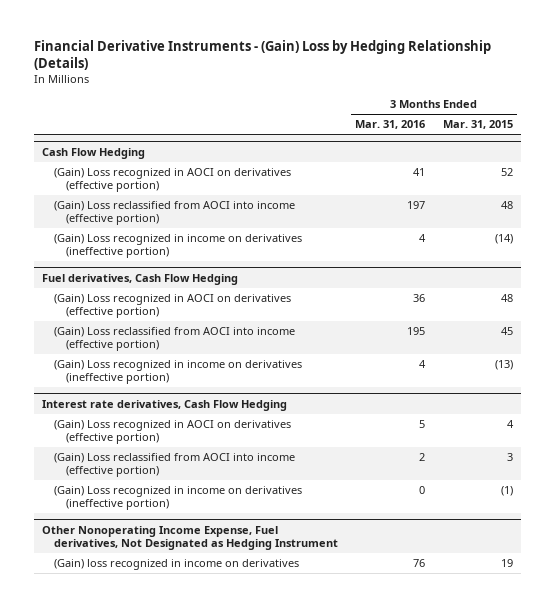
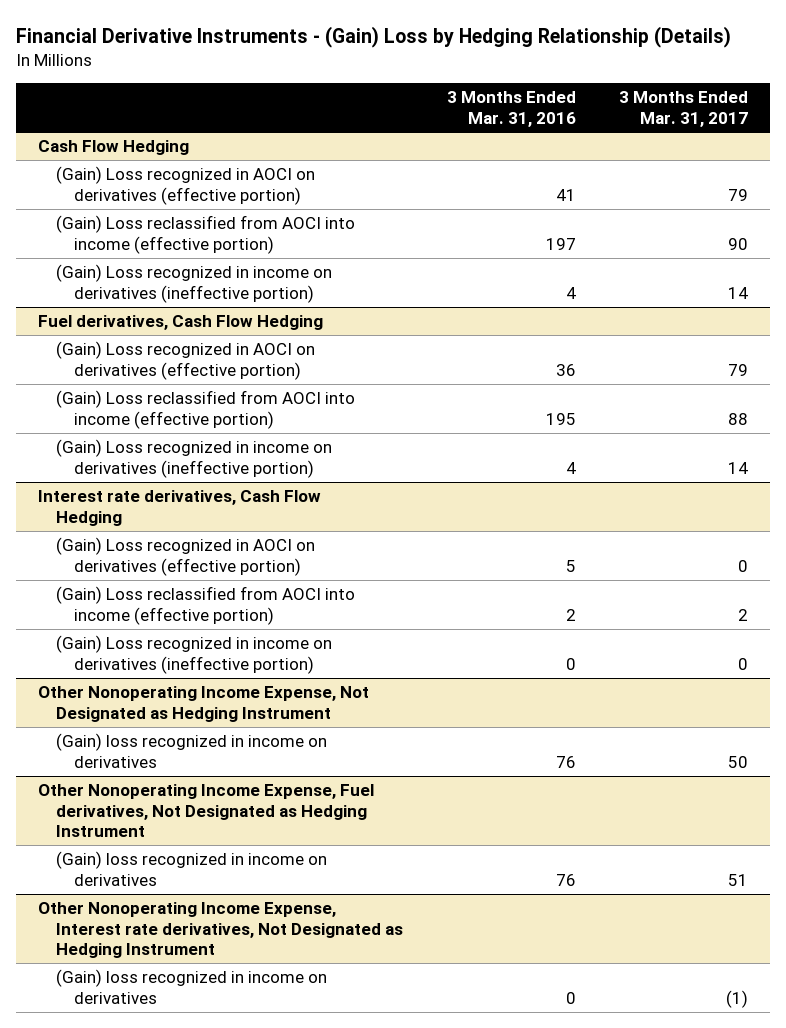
[442,120,513,130] Mar. 31, 2015 -> none
none -> [619,90,749,127] 3 Months Ended Mar. 31, 2017
none -> [37,686,369,722] Other Nonoperating Income Expense, Not Designated as Hedging Instrument
none -> [55,733,327,768] (Gain) loss recognized in income on derivatives
none -> [37,902,403,959] Other Nonoperating Income Expense, Interest rate derivatives, Not Designated as Hedging Instrument
none -> [55,969,327,1004] (Gain) loss recognized in income on derivatives

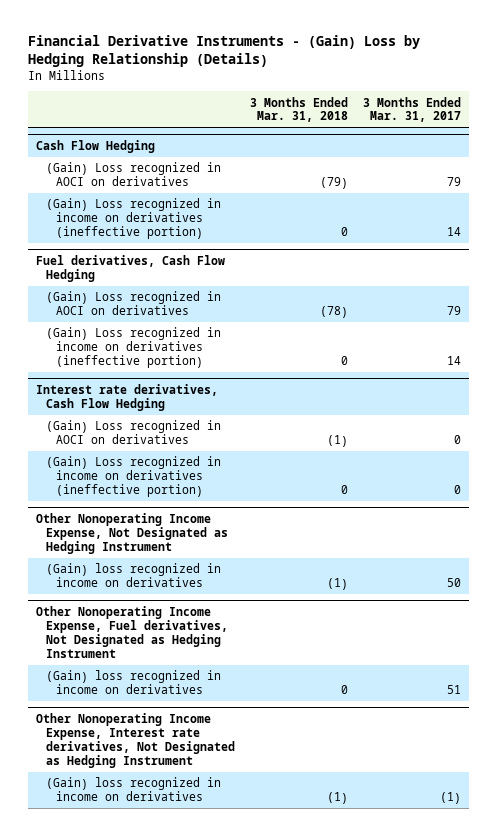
[446,90,576,127] 3 Months Ended Mar. 31, 2016 -> none
none -> [250,96,349,123] 3 Months Ended Mar. 31, 2018
[55,215,355,254] (Gain) Loss reclassified from AOCI into income (effective portion) -> none
[55,166,315,205] (Gain) Loss recognized in AOCI on derivatives (effective portion) -> [46,162,222,187] (Gain) Loss recognized in AOCI on derivatives
[55,390,355,429] (Gain) Loss reclassified from AOCI into income (effective portion) -> none
[55,341,315,380] (Gain) Loss recognized in AOCI on derivatives (effective portion) -> [46,291,222,316] (Gain) Loss recognized in AOCI on derivatives
[55,586,355,625] (Gain) Loss reclassified from AOCI into income (effective portion) -> none
[55,537,315,576] (Gain) Loss recognized in AOCI on derivatives (effective portion) -> [46,420,222,445] (Gain) Loss recognized in AOCI on derivatives

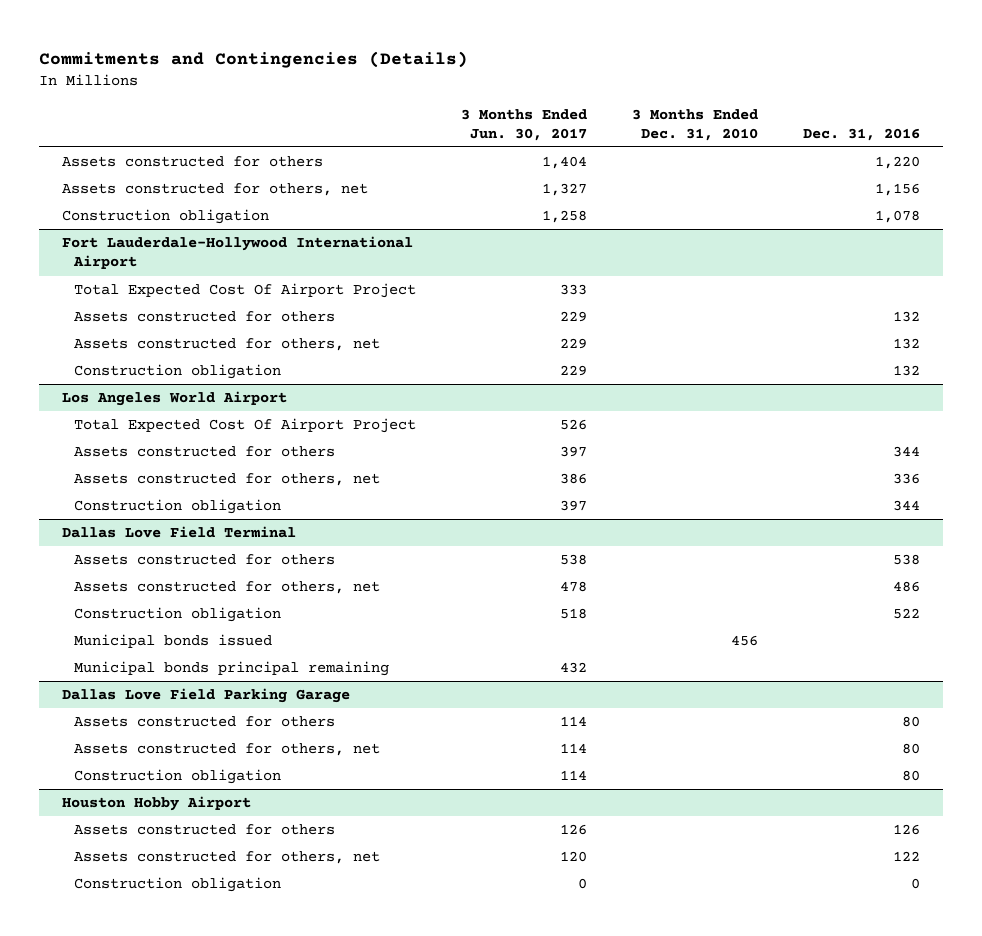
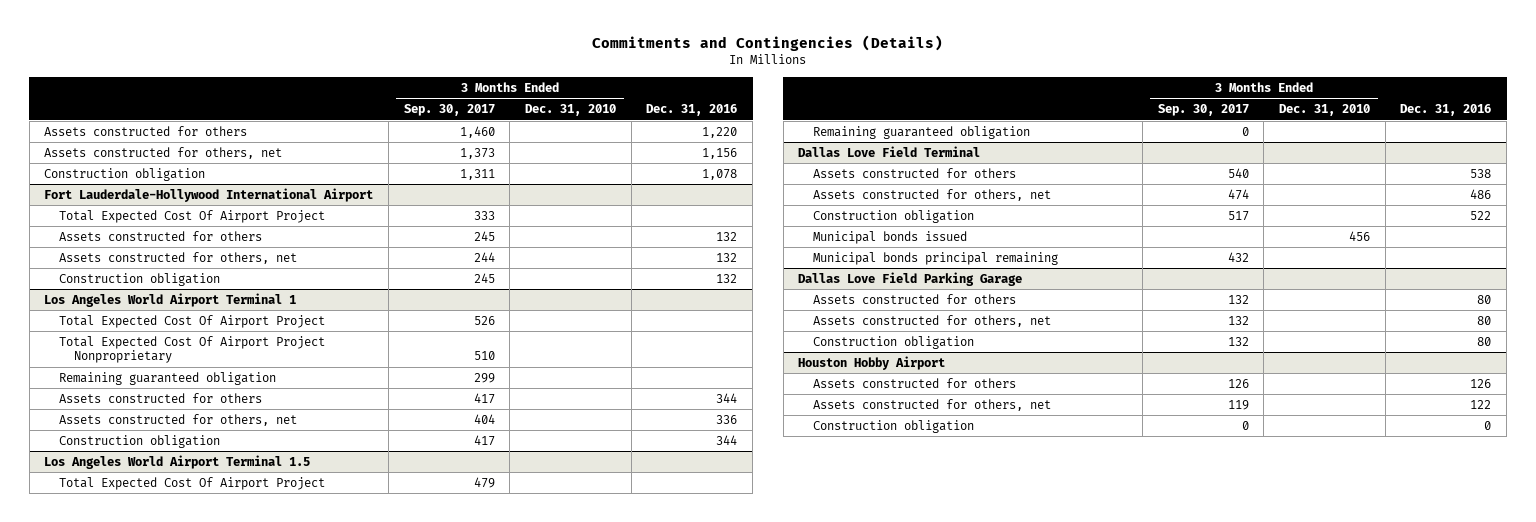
[460,108,587,141] 3 Months Ended Jun. 30, 2017 -> none
none -> [403,104,495,117] Sep. 30, 2017
[61,391,287,407] Los Angeles World Airport -> [44,293,297,308] Los Angeles World Airport Terminal 1
none -> [58,336,325,364] Total Expected Cost Of Airport Project Nonproprietary
none -> [58,372,276,386] Remaining guaranteed obligation
none -> [44,455,311,470] Los Angeles World Airport Terminal 1.5
none -> [58,477,325,491] Total Expected Cost Of Airport Project
none -> [812,126,1030,140] Remaining guaranteed obligation

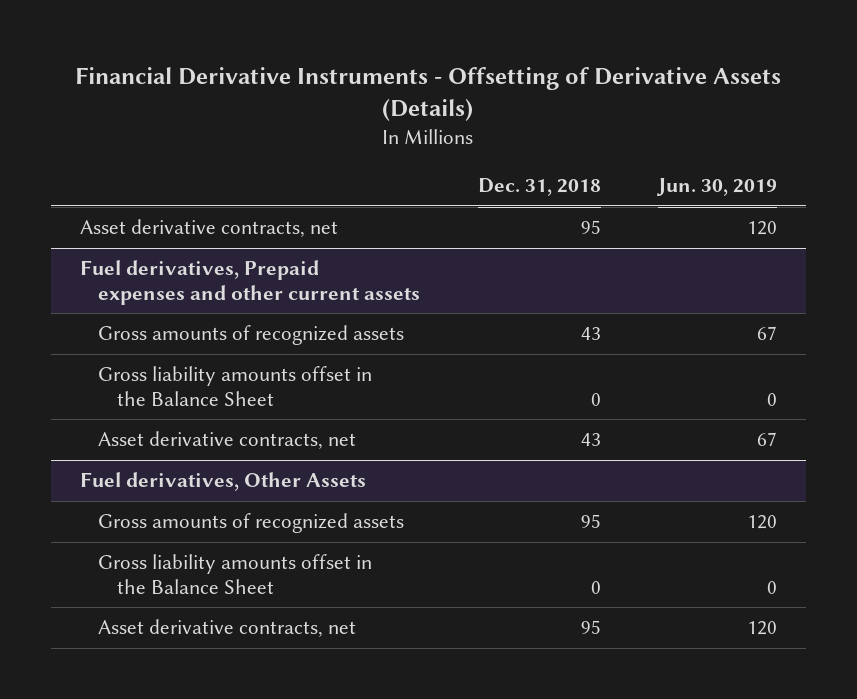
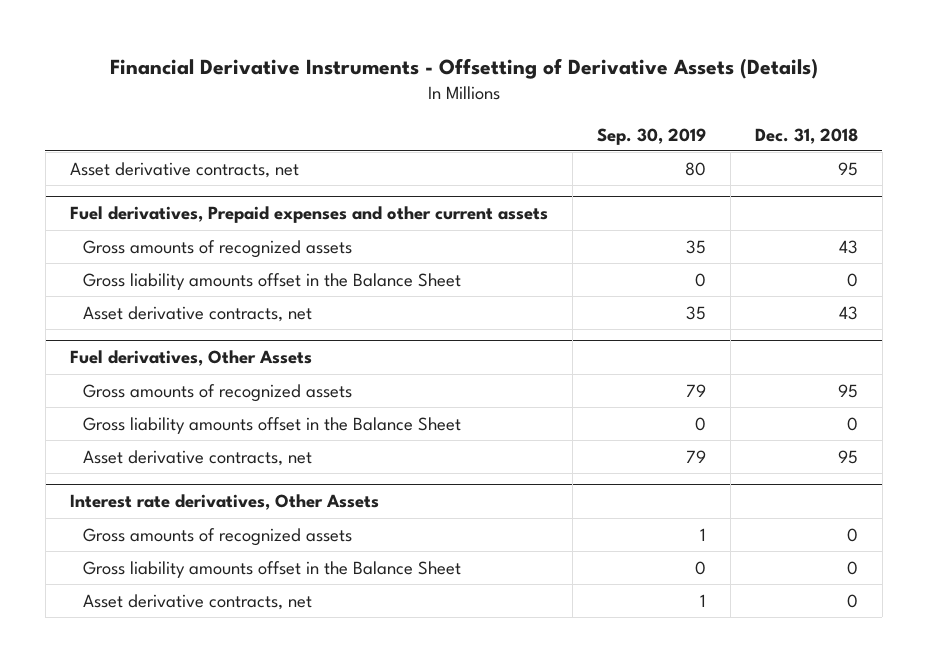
[656,178,778,197] Jun. 30, 2019 -> none
none -> [596,127,706,145] Sep. 30, 2019
none -> [69,494,379,511] Interest rate derivatives, Other Assets
none -> [83,527,353,546] Gross amounts of recognized assets
none -> [83,560,462,578] Gross liability amounts offset in the Balance Sheet
none -> [83,593,313,610] Asset derivative contracts, net

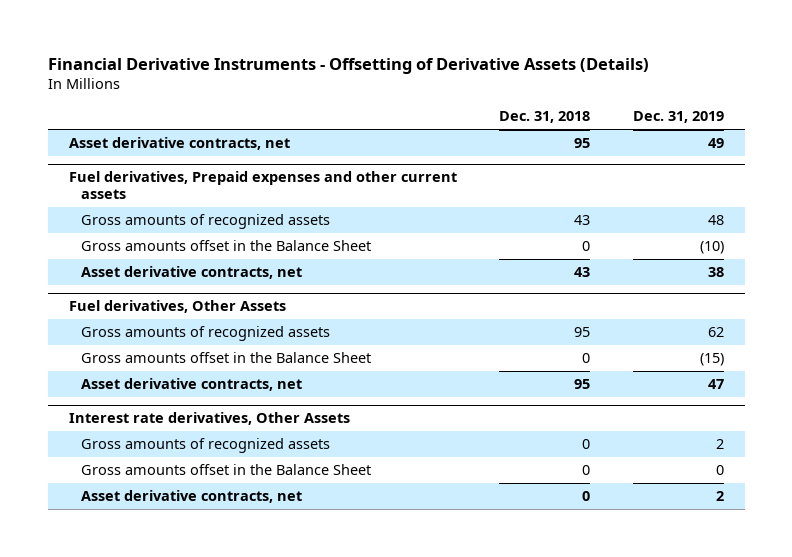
[596,127,706,145] Sep. 30, 2019 -> none
none -> [632,111,724,124] Dec. 31, 2019
[83,272,462,290] Gross liability amounts offset in the Balance Sheet -> [81,240,372,252] Gross amounts offset in the Balance Sheet
[83,416,462,434] Gross liability amounts offset in the Balance Sheet -> [81,352,372,364] Gross amounts offset in the Balance Sheet
[83,560,462,578] Gross liability amounts offset in the Balance Sheet -> [81,464,372,476] Gross amounts offset in the Balance Sheet

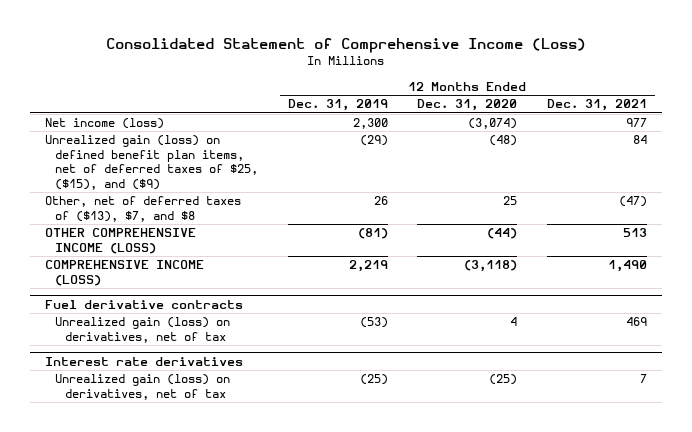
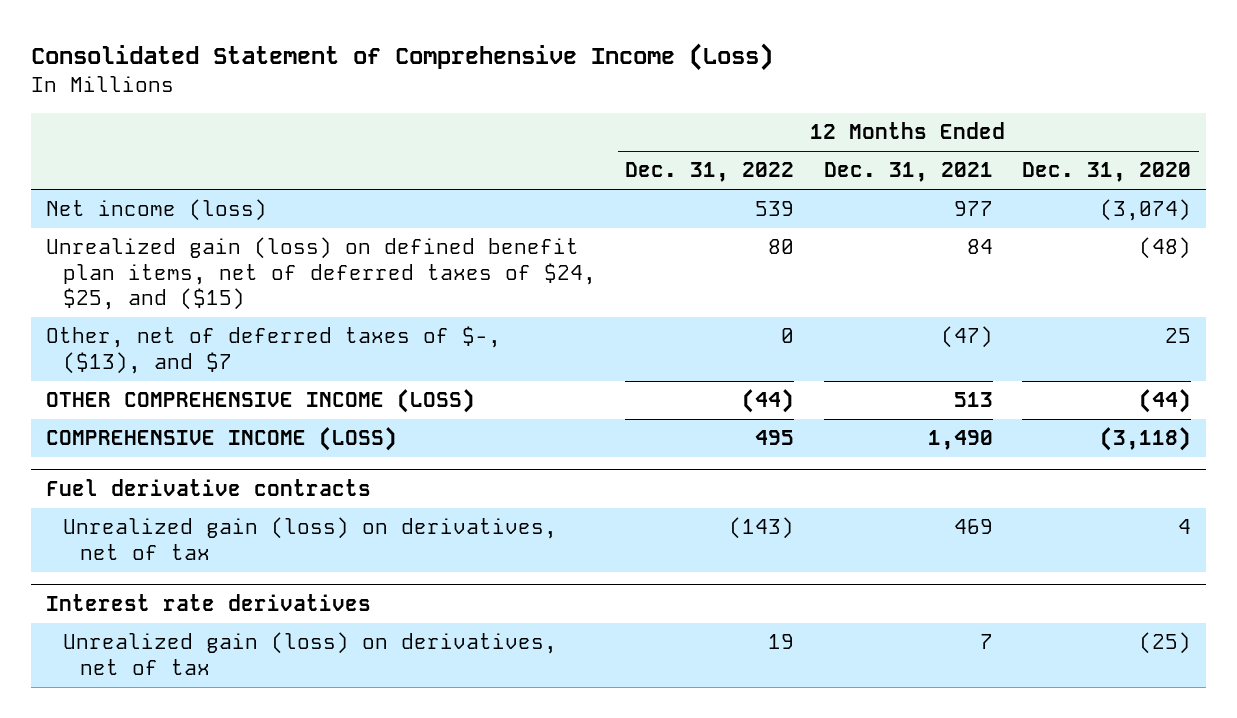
[287,99,388,112] Dec. 31, 2019 -> none
none -> [625,162,795,183] Dec. 31, 2022
[44,135,258,190] Unrealized gain (loss) on defined benefit plan items, net of deferred taxes of $25, ($15), and ($9) -> [45,237,596,311] Unrealized gain (loss) on defined benefit plan items, net of deferred taxes of $24, $25, and ($15)
[44,196,241,222] Other, net of deferred taxes of ($13), $7, and $8 -> [45,326,501,374] Other, net of deferred taxes of $-, ($13), and $7

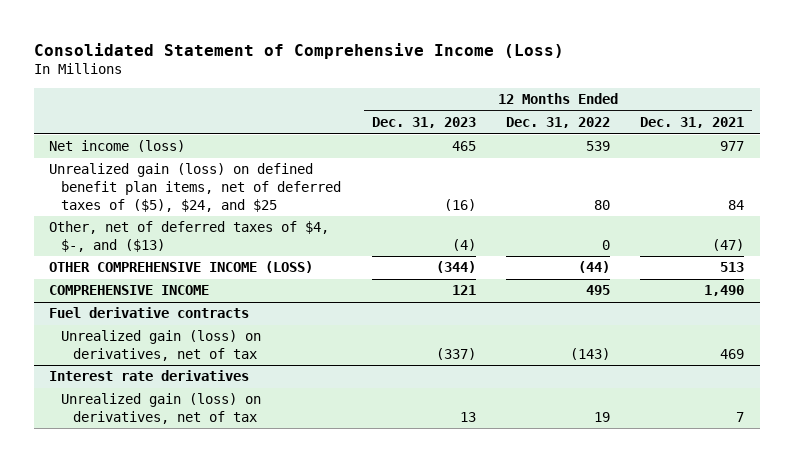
[1022,162,1192,183] Dec. 31, 2020 -> none
none -> [371,117,476,129] Dec. 31, 2023
[45,237,596,311] Unrealized gain (loss) on defined benefit plan items, net of deferred taxes of $24, $25, and ($15) -> [49,163,342,212] Unrealized gain (loss) on defined benefit plan items, net of deferred taxes of ($5), $24, and $25
[45,326,501,374] Other, net of deferred taxes of $-, ($13), and $7 -> [49,221,330,253] Other, net of deferred taxes of $4, $-, and ($13)
[45,427,397,452] COMPREHENSIVE INCOME (LOSS) -> [49,285,210,296] COMPREHENSIVE INCOME

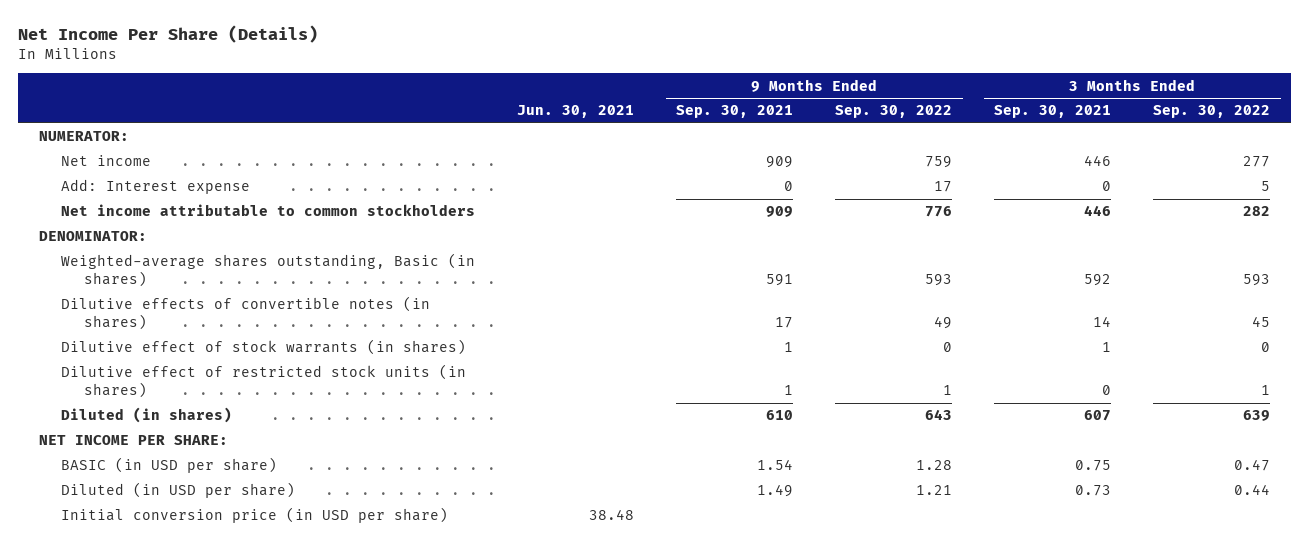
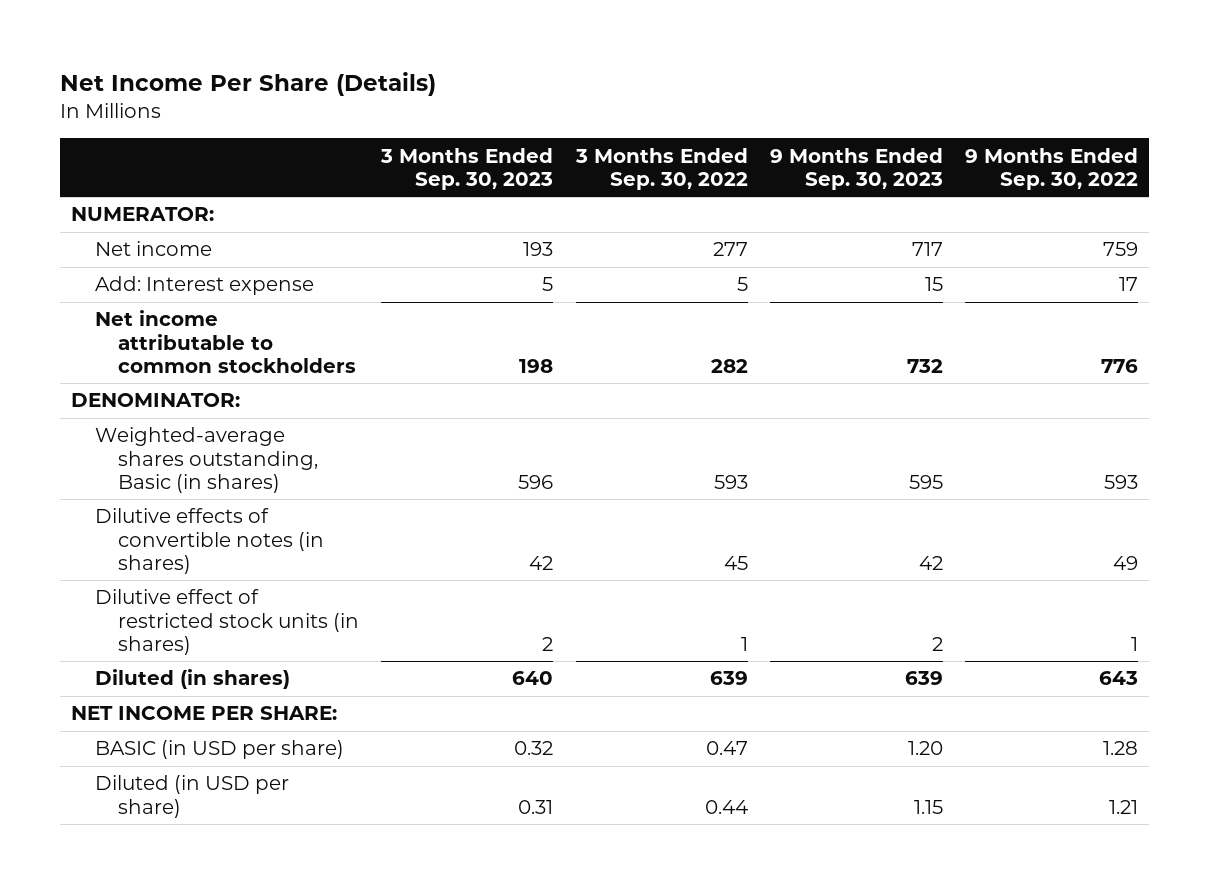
[517,105,635,119] Jun. 30, 2021 -> none
[676,105,794,119] Sep. 30, 2021 -> none
[994,105,1112,119] Sep. 30, 2021 -> none
none -> [380,147,554,190] 3 Months Ended Sep. 30, 2023
none -> [769,147,943,190] 9 Months Ended Sep. 30, 2023
[61,339,467,356] Dilutive effect of stock warrants (in shares) -> none
[61,507,449,524] Initial conversion price (in USD per share) -> none

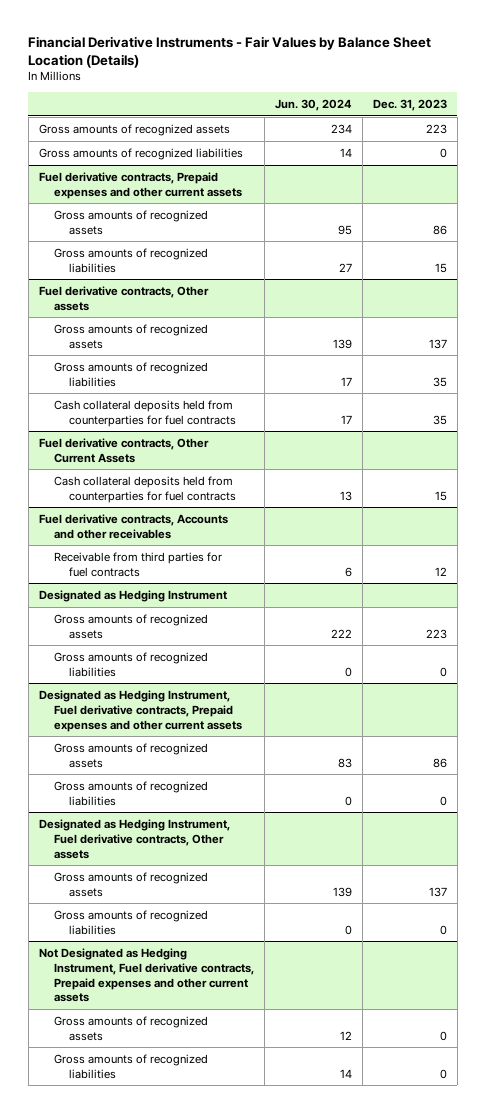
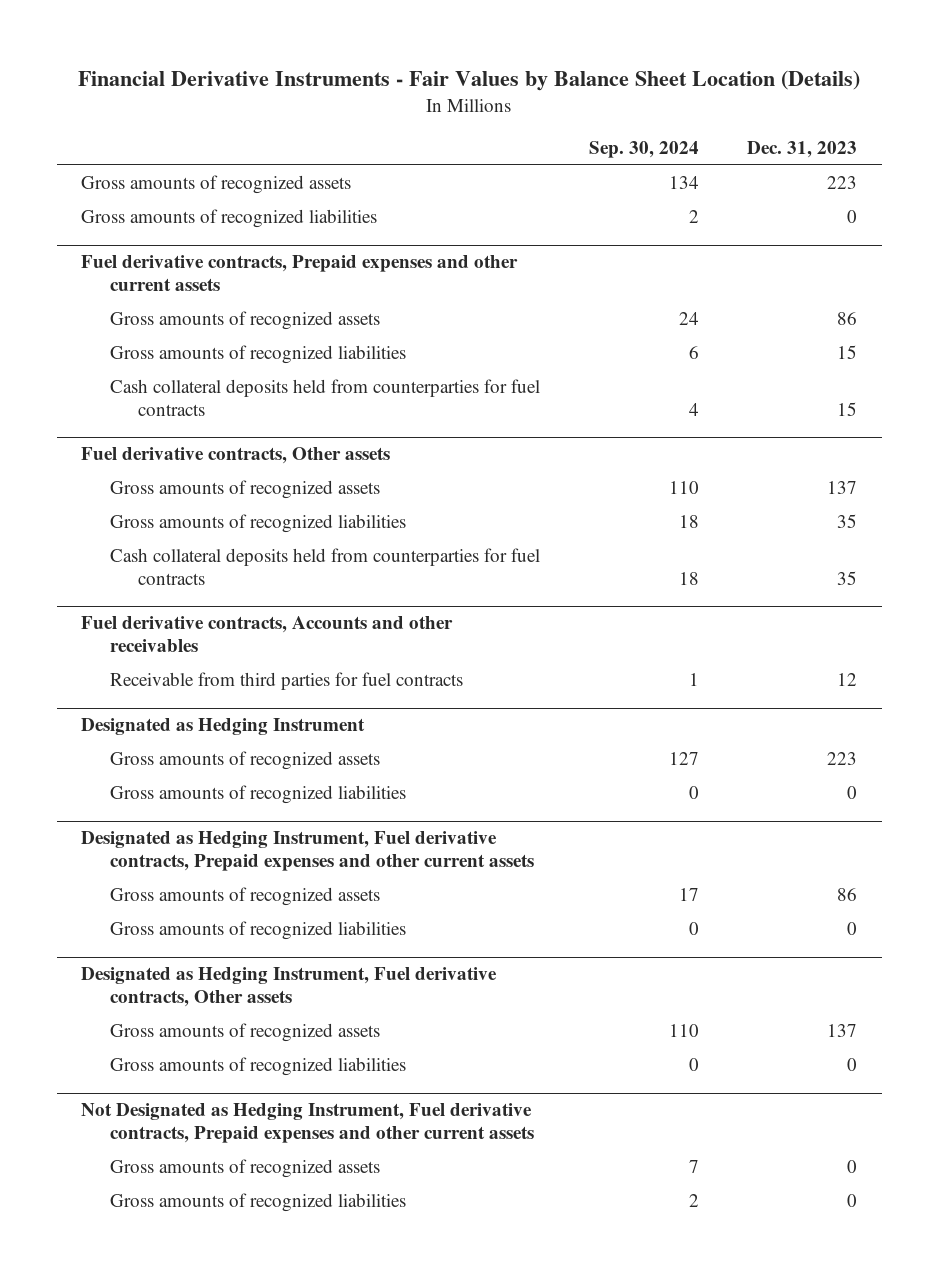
[274,99,352,112] Jun. 30, 2024 -> none
none -> [588,140,699,158] Sep. 30, 2024
none -> [109,379,540,416] Cash collateral deposits held from counterparties for fuel contracts
[39,437,210,463] Fuel derivative contracts, Other Current Assets -> none
[53,475,236,503] Cash collateral deposits held from counterparties for fuel contracts -> none

